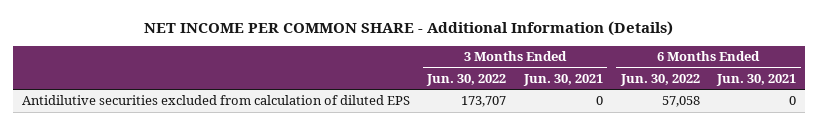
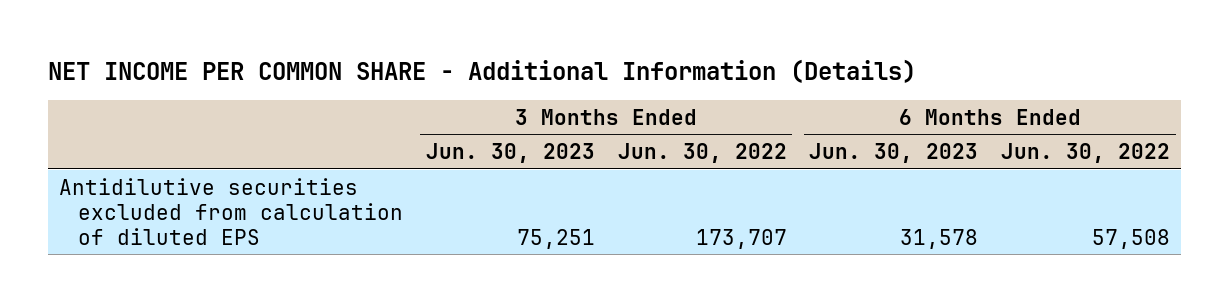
[522,73,603,86] Jun. 30, 2021 -> none
[716,73,797,86] Jun. 30, 2021 -> none
none -> [426,142,596,163] Jun. 30, 2023
none -> [809,142,979,163] Jun. 30, 2023
[661,96,700,108] 57,058 -> [1091,228,1170,249] 57,508

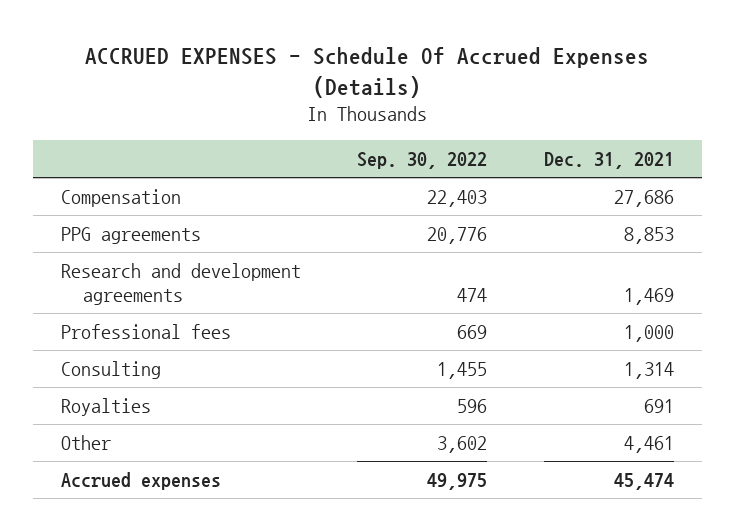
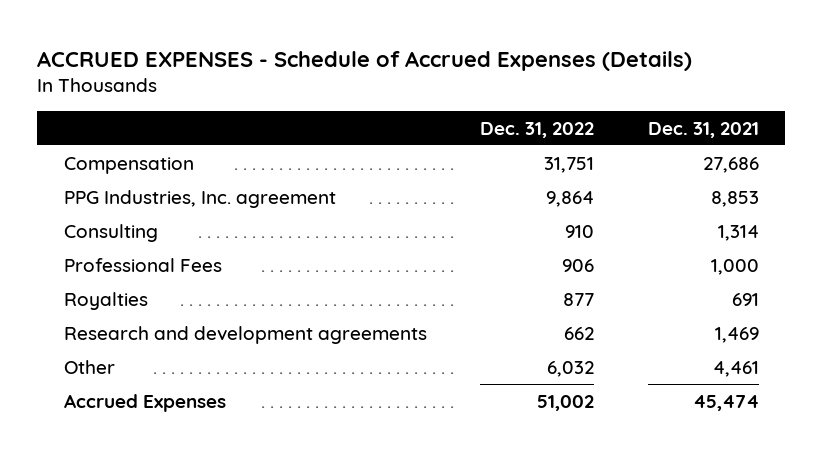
[85,47,650,98] ACCRUED EXPENSES - Schedule Of Accrued Expenses (Details) -> [37,50,693,71] ACCRUED EXPENSES - Schedule of Accrued Expenses (Details)
[357,151,488,169] Sep. 30, 2022 -> none
none -> [480,121,595,138] Dec. 31, 2022
[60,323,231,339] Professional fees -> none
[60,226,201,244] PPG agreements -> [63,189,336,208] PPG Industries, Inc. agreement
none -> [63,257,222,272] Professional Fees
[60,262,301,305] Research and development agreements -> [63,325,427,344] Research and development agreements
[60,471,221,490] Accrued expenses -> [63,393,226,412] Accrued Expenses

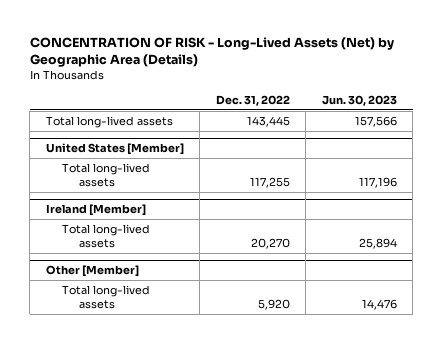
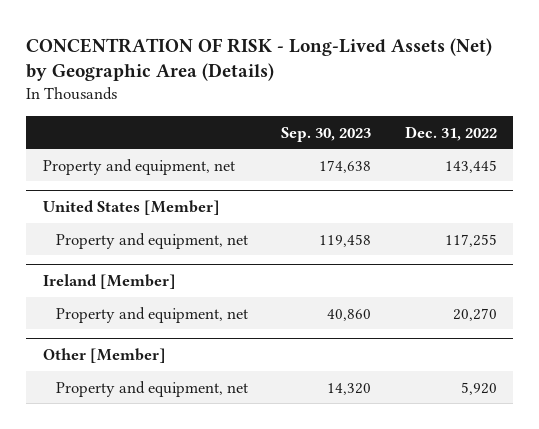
[321,95,397,107] Jun. 30, 2023 -> none
none -> [281,126,372,142] Sep. 30, 2023
[45,115,173,128] Total long-lived assets -> [42,158,235,175] Property and equipment, net
[62,162,151,188] Total long-lived assets -> [56,232,249,249] Property and equipment, net
[62,223,151,249] Total long-lived assets -> [56,306,249,323] Property and equipment, net
[62,284,151,310] Total long-lived assets -> [56,380,249,397] Property and equipment, net

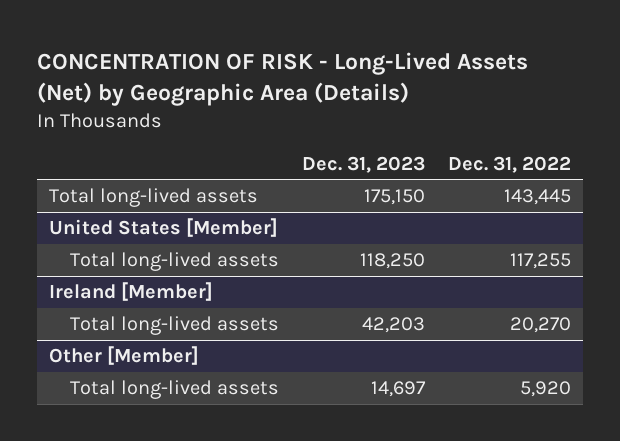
[281,126,372,142] Sep. 30, 2023 -> none
none -> [302,155,426,173] Dec. 31, 2023
[42,158,235,175] Property and equipment, net -> [48,188,258,208] Total long-lived assets
[56,232,249,249] Property and equipment, net -> [70,252,280,272] Total long-lived assets
[56,306,249,323] Property and equipment, net -> [70,316,280,336] Total long-lived assets
[56,380,249,397] Property and equipment, net -> [70,380,280,400] Total long-lived assets

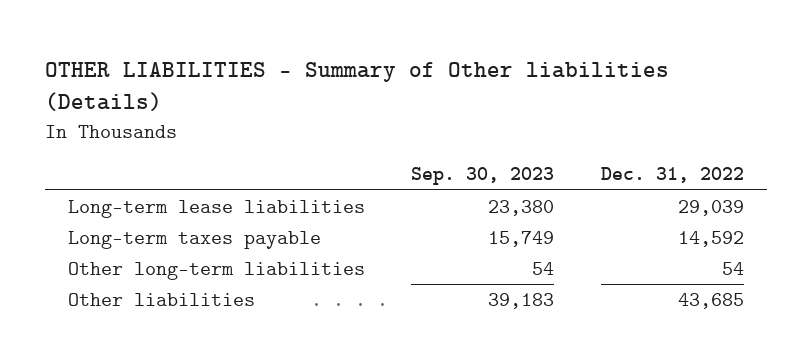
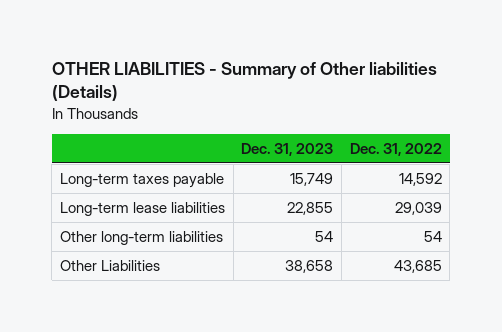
[411,167,555,186] Sep. 30, 2023 -> none
none -> [241,142,334,156] Dec. 31, 2023
[67,199,365,218] Long-term lease liabilities -> [59,201,225,216] Long-term lease liabilities
[67,292,255,306] Other liabilities -> [59,259,160,271] Other Liabilities

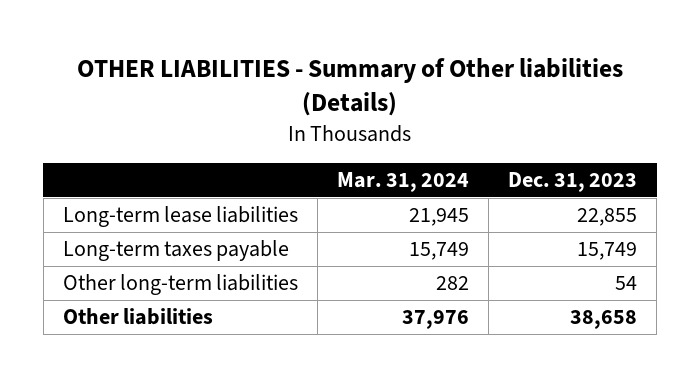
[349,142,442,156] Dec. 31, 2022 -> none
none -> [336,171,469,192] Mar. 31, 2024
[59,172,224,188] Long-term taxes payable -> [62,240,289,262] Long-term taxes payable
[59,259,160,271] Other Liabilities -> [62,308,213,326] Other liabilities

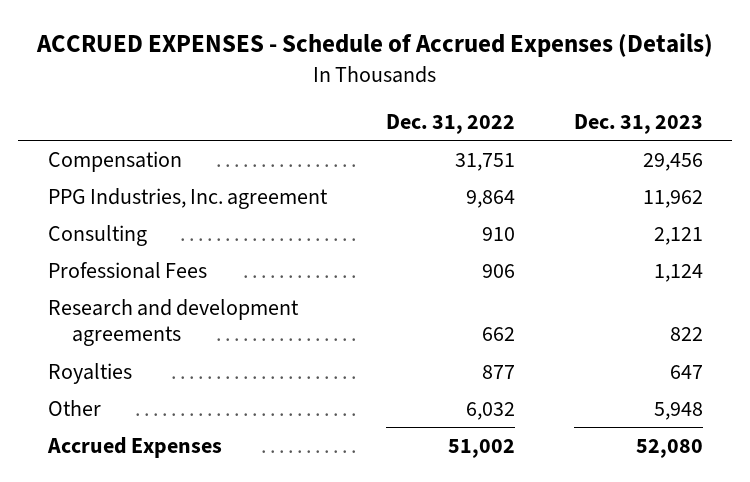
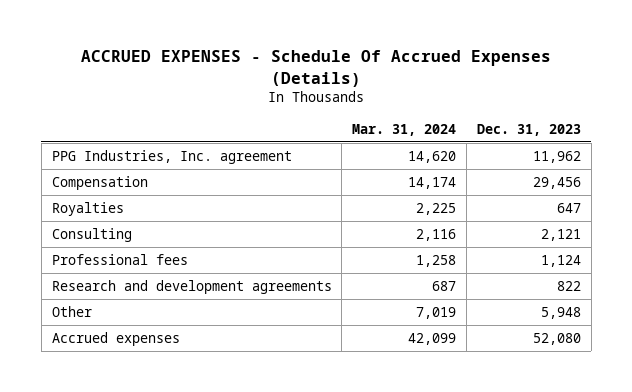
[36,33,714,58] ACCRUED EXPENSES - Schedule of Accrued Expenses (Details) -> [81,50,552,87] ACCRUED EXPENSES - Schedule Of Accrued Expenses (Details)
[385,114,515,135] Dec. 31, 2022 -> none
none -> [352,123,457,136] Mar. 31, 2024
[47,150,182,172] Compensation -> [51,175,148,190] Compensation
[47,362,132,384] Royalties -> [51,201,124,216] Royalties
[47,261,207,279] Professional Fees -> [51,253,188,265] Professional fees
[46,436,222,458] Accrued Expenses -> [51,331,180,346] Accrued expenses

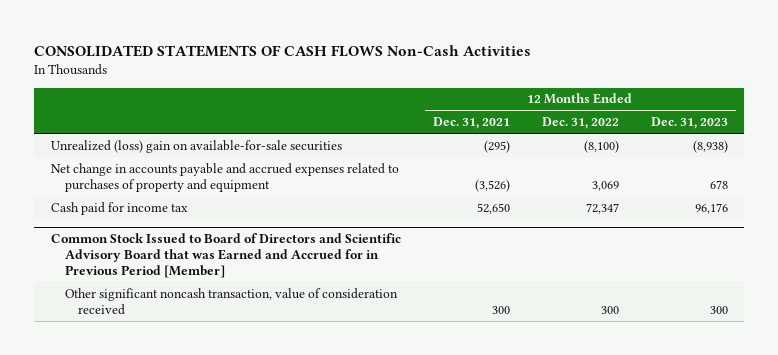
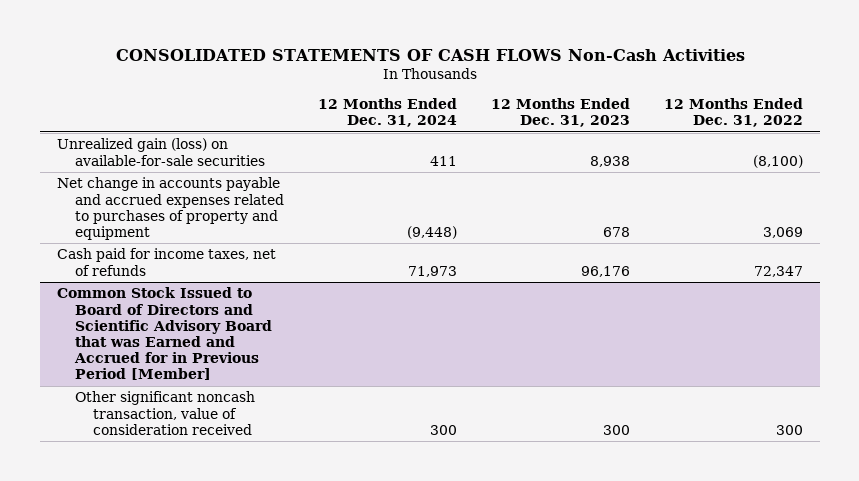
[432,117,510,130] Dec. 31, 2021 -> none
none -> [317,97,457,128] 12 Months Ended Dec. 31, 2024
[50,139,342,153] Unrealized (loss) gain on available-for-sale securities -> [56,138,265,166] Unrealized gain (loss) on available-for-sale securities
[692,139,728,153] (8,938) -> [589,155,630,167] 8,938
[50,201,188,215] Cash paid for income tax -> [56,248,276,276] Cash paid for income taxes, net of refunds

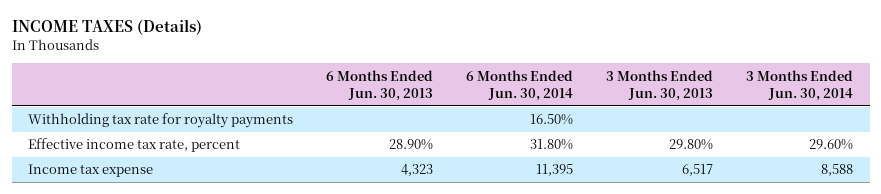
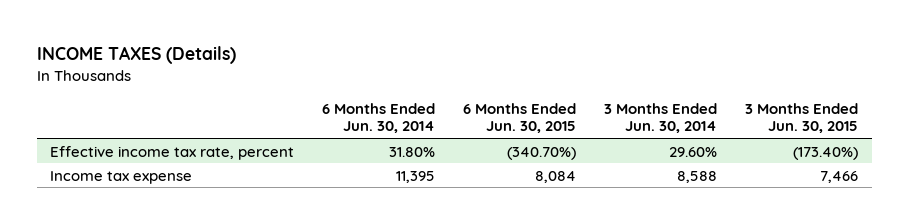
[326,69,434,101] 6 Months Ended Jun. 30, 2013 -> none
[606,69,714,101] 3 Months Ended Jun. 30, 2013 -> none
none -> [463,102,577,134] 6 Months Ended Jun. 30, 2015
none -> [744,102,858,134] 3 Months Ended Jun. 30, 2015
[28,113,294,129] Withholding tax rate for royalty payments -> none

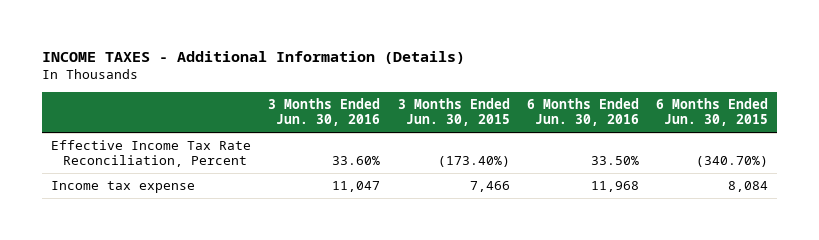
[36,46,236,65] INCOME TAXES (Details) -> [41,51,465,65] INCOME TAXES - Additional Information (Details)
[322,102,436,134] 6 Months Ended Jun. 30, 2014 -> none
[603,102,717,134] 3 Months Ended Jun. 30, 2014 -> none
none -> [268,98,381,127] 3 Months Ended Jun. 30, 2016
none -> [526,98,639,127] 6 Months Ended Jun. 30, 2016
[50,145,295,160] Effective income tax rate, percent -> [50,140,251,167] Effective Income Tax Rate Reconciliation, Percent

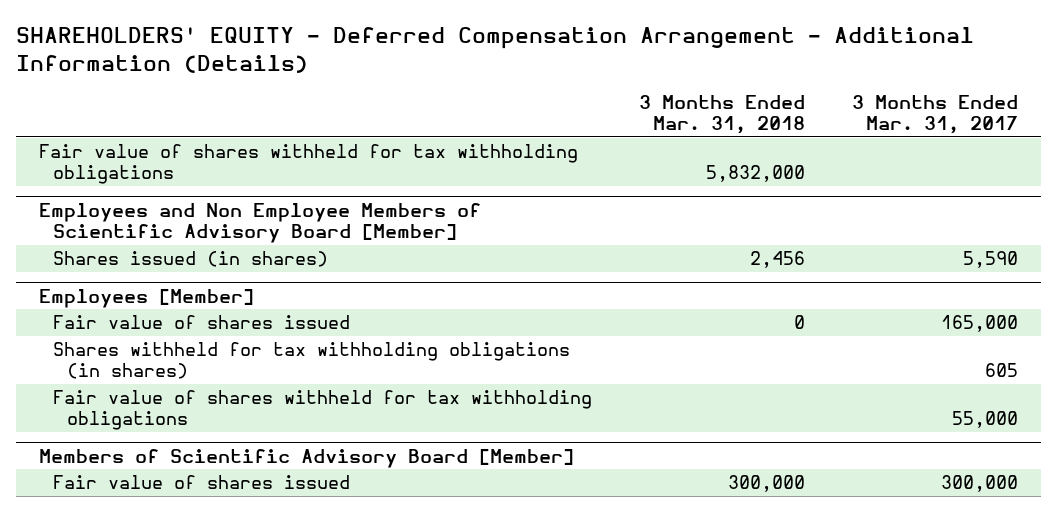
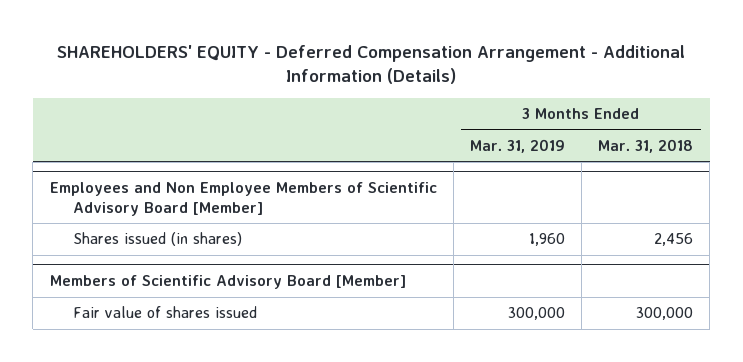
[851,94,1018,134] 3 Months Ended Mar. 31, 2017 -> none
none -> [469,138,565,153] Mar. 31, 2019
[39,144,579,185] Fair value of shares withheld for tax withholding obligations -> none
[39,288,255,308] Employees [Member] -> none
[52,315,350,330] Fair value of shares issued -> none
[52,342,570,380] Shares withheld for tax withholding obligations (in shares) -> none
[52,390,592,431] Fair value of shares withheld for tax withholding obligations -> none

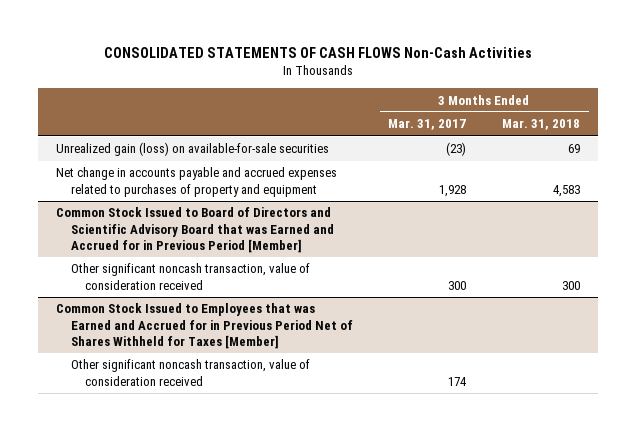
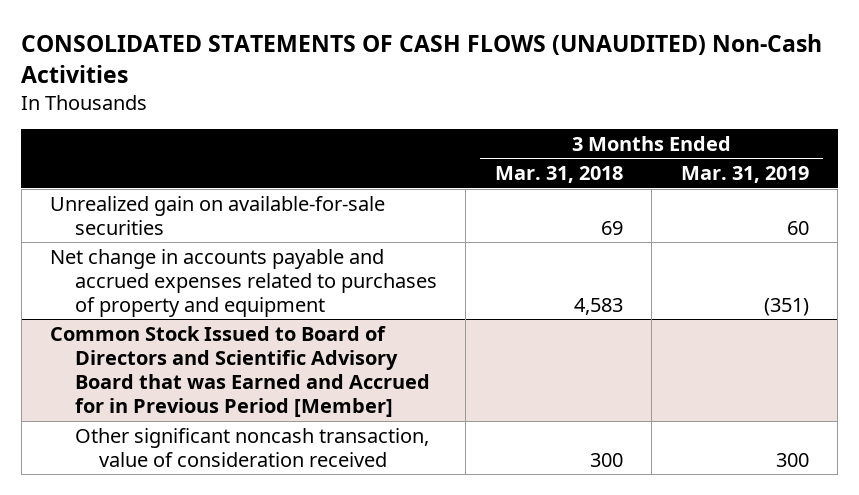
[104,47,533,59] CONSOLIDATED STATEMENTS OF CASH FLOWS Non-Cash Activities -> [21,34,823,83] CONSOLIDATED STATEMENTS OF CASH FLOWS (UNAUDITED) Non-Cash Activities
[388,119,467,131] Mar. 31, 2017 -> none
none -> [680,166,809,184] Mar. 31, 2019
[56,142,330,157] Unrealized gain (loss) on available-for-sale securities -> [50,195,386,235] Unrealized gain on available-for-sale securities
[56,303,353,349] Common Stock Issued to Employees that was Earned and Accrued for in Previous Period Net of Shares Withheld for Taxes [Member] -> none
[70,359,310,386] Other significant noncash transaction, value of consideration received -> none

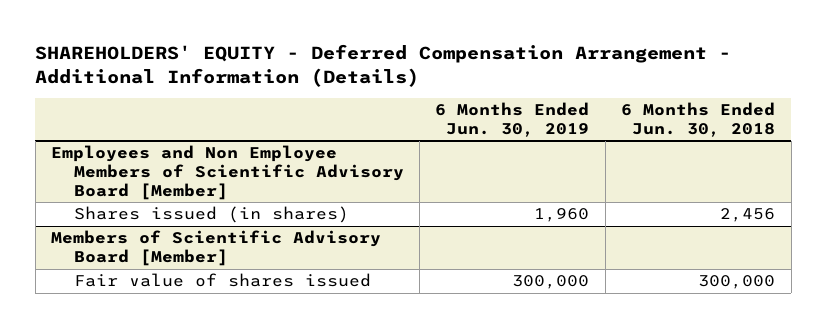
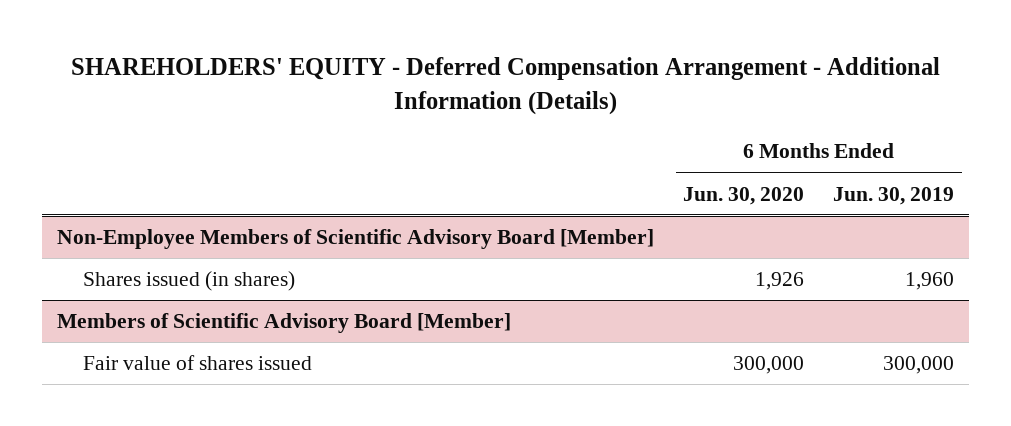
[621,102,776,137] 6 Months Ended Jun. 30, 2018 -> none
none -> [683,186,805,205] Jun. 30, 2020
[50,145,404,200] Employees and Non Employee Members of Scientific Advisory Board [Member] -> [56,229,654,250] Non-Employee Members of Scientific Advisory Board [Member]

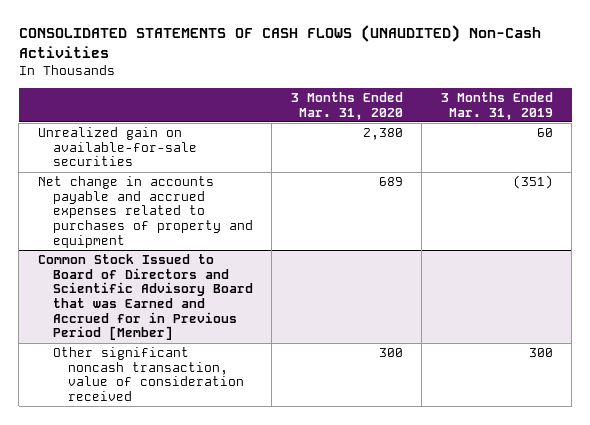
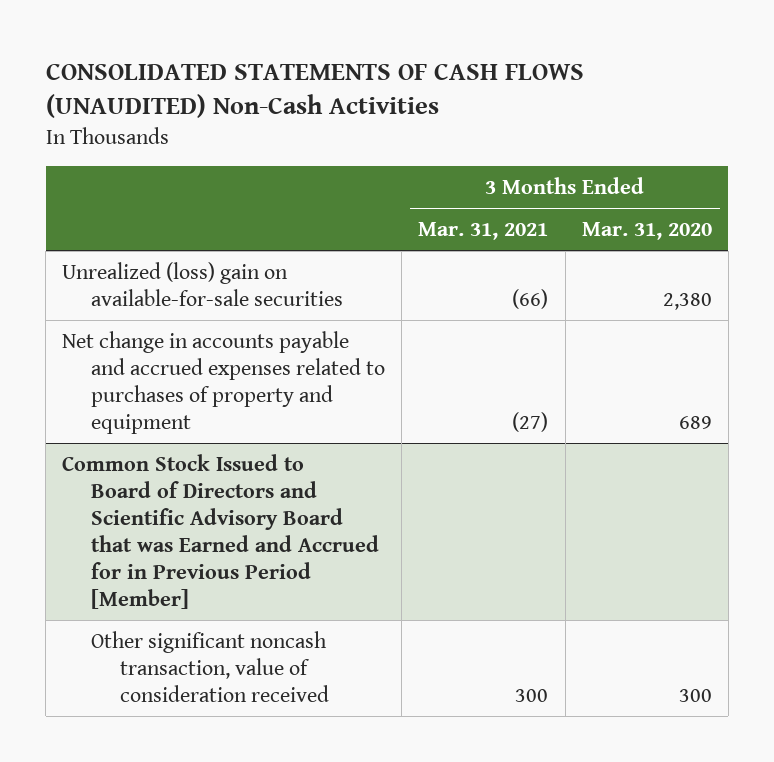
[440,92,553,120] 3 Months Ended Mar. 31, 2019 -> none
none -> [418,222,549,241] Mar. 31, 2021
[37,127,197,167] Unrealized gain on available-for-sale securities -> [62,261,344,306] Unrealized (loss) gain on available-for-sale securities

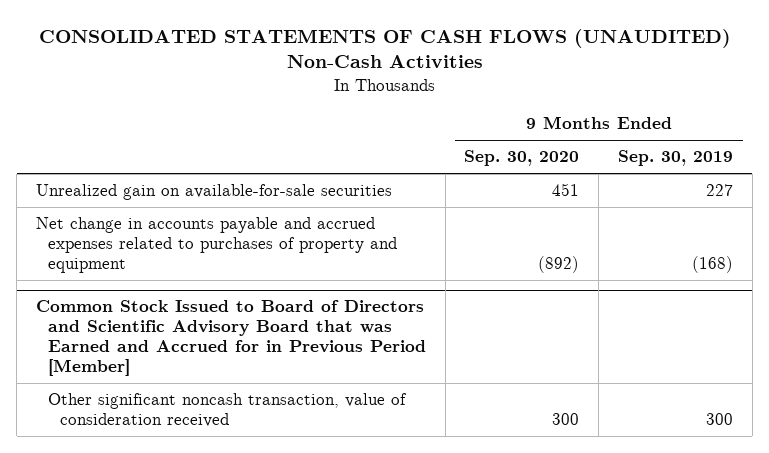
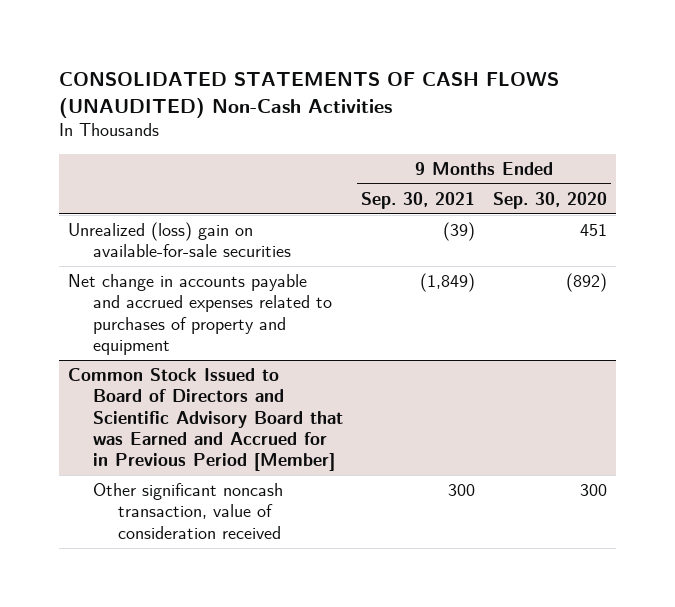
[617,150,733,167] Sep. 30, 2019 -> none
none -> [361,191,476,209] Sep. 30, 2021
[36,184,393,201] Unrealized gain on available-for-sale securities -> [67,222,292,258] Unrealized (loss) gain on available-for-sale securities

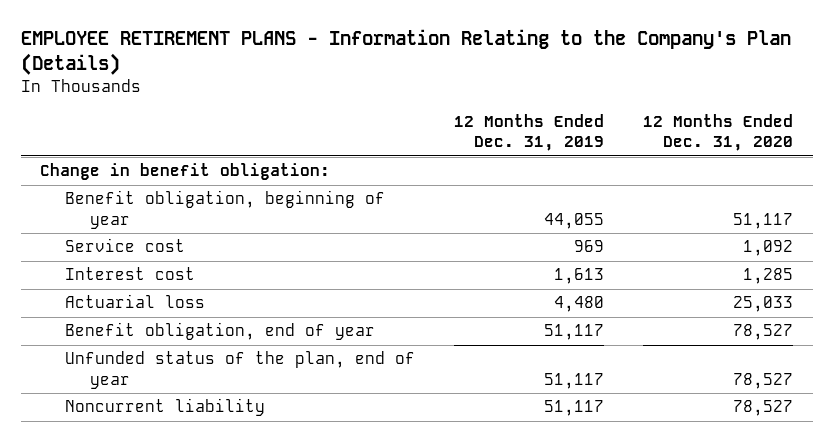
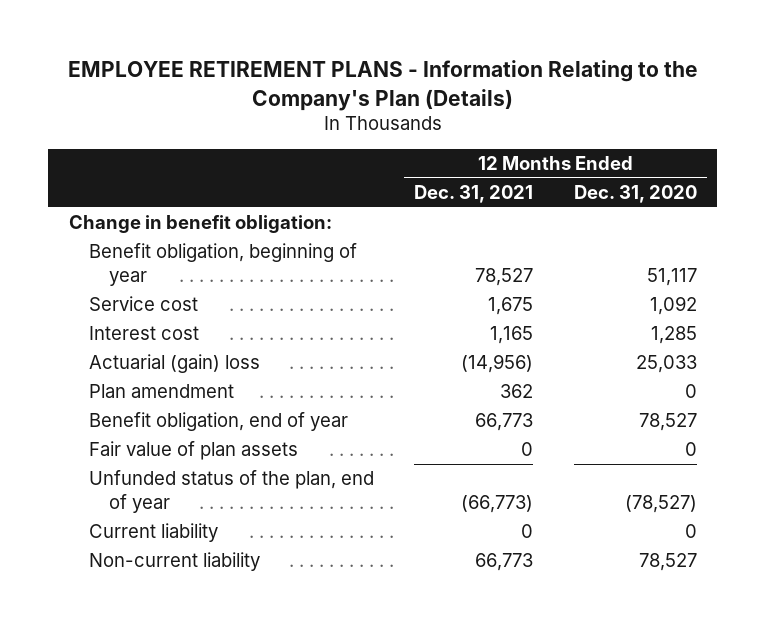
[454,113,605,152] 12 Months Ended Dec. 31, 2019 -> none
none -> [414,184,534,203] Dec. 31, 2021
[65,294,206,309] Actuarial loss -> [88,354,260,374] Actuarial (gain) loss
none -> [88,384,234,399] Plan amendment
none -> [88,441,298,461] Fair value of plan assets
[733,372,794,389] 78,527 -> [624,494,697,513] (78,527)
none -> [88,523,218,543] Current liability
[65,398,266,417] Noncurrent liability -> [88,552,260,572] Non-current liability

